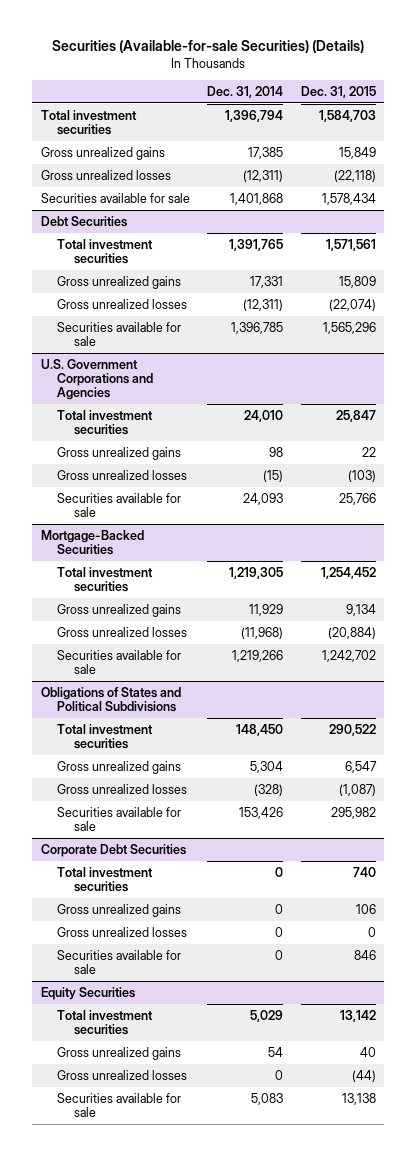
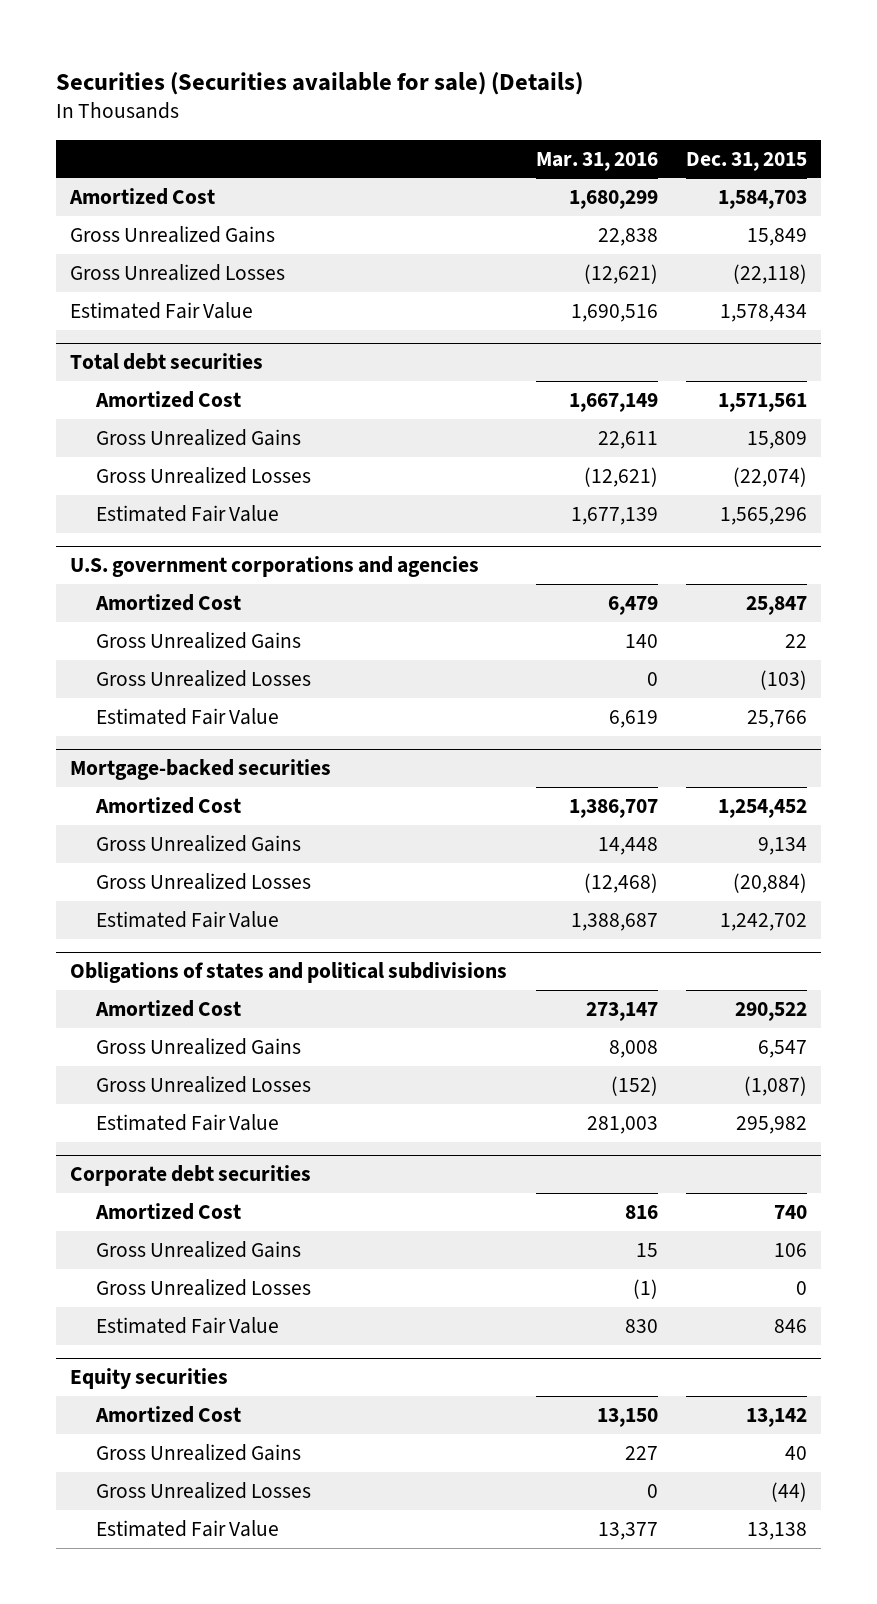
[52,40,365,54] Securities (Available-for-sale Securities) (Details) -> [56,71,584,95] Securities (Securities available for sale) (Details)
[207,85,284,98] Dec. 31, 2014 -> none
none -> [535,151,658,171] Mar. 31, 2016
[40,109,137,136] Total investment securities -> [69,187,216,205] Amortized Cost
[40,146,165,160] Gross unrealized gains -> [70,225,276,243] Gross Unrealized Gains
[40,169,171,180] Gross unrealized losses -> [70,263,286,281] Gross Unrealized Losses
[40,192,190,203] Securities available for sale -> [70,301,254,319] Estimated Fair Value
[40,215,127,227] Debt Securities -> [70,353,264,371] Total debt securities
[57,238,154,265] Total investment securities -> [95,390,242,408] Amortized Cost
[57,275,182,289] Gross unrealized gains -> [96,428,302,446] Gross Unrealized Gains
[57,298,188,309] Gross unrealized losses -> [96,466,312,484] Gross Unrealized Losses
[57,321,182,347] Securities available for sale -> [96,504,280,522] Estimated Fair Value
[40,358,154,401] U.S. Government Corporations and Agencies -> [70,556,480,578] U.S. government corporations and agencies
[57,409,154,436] Total investment securities -> [95,593,242,611] Amortized Cost
[57,446,182,460] Gross unrealized gains -> [96,631,302,649] Gross Unrealized Gains
[57,469,188,480] Gross unrealized losses -> [96,669,312,687] Gross Unrealized Losses
[57,492,182,518] Securities available for sale -> [96,707,280,725] Estimated Fair Value
[40,529,144,556] Mortgage-Backed Securities -> [70,759,332,781] Mortgage-backed securities
[57,566,154,593] Total investment securities -> [95,796,242,814] Amortized Cost
[57,603,182,617] Gross unrealized gains -> [96,834,302,852] Gross Unrealized Gains
[57,626,188,637] Gross unrealized losses -> [96,872,312,890] Gross Unrealized Losses
[57,649,182,675] Securities available for sale -> [96,910,280,928] Estimated Fair Value
[40,686,181,713] Obligations of States and Political Subdivisions -> [70,962,508,984] Obligations of states and political subdivisions
[57,723,154,750] Total investment securities -> [95,999,242,1017] Amortized Cost
[57,760,182,774] Gross unrealized gains -> [96,1037,302,1055] Gross Unrealized Gains
[57,783,188,794] Gross unrealized losses -> [96,1075,312,1093] Gross Unrealized Losses
[57,806,182,832] Securities available for sale -> [96,1113,280,1131] Estimated Fair Value
[40,843,186,857] Corporate Debt Securities -> [70,1165,312,1187] Corporate debt securities
[57,866,154,893] Total investment securities -> [95,1202,242,1220] Amortized Cost
[57,903,182,917] Gross unrealized gains -> [96,1240,302,1258] Gross Unrealized Gains
[57,926,188,937] Gross unrealized losses -> [96,1278,312,1296] Gross Unrealized Losses
[57,949,182,975] Securities available for sale -> [96,1316,280,1334] Estimated Fair Value
[40,986,135,1000] Equity Securities -> [70,1368,229,1390] Equity securities
[57,1009,154,1036] Total investment securities -> [95,1405,242,1423] Amortized Cost
[57,1046,182,1060] Gross unrealized gains -> [96,1443,302,1461] Gross Unrealized Gains
[57,1069,188,1080] Gross unrealized losses -> [96,1481,312,1499] Gross Unrealized Losses
[57,1092,182,1118] Securities available for sale -> [96,1519,280,1537] Estimated Fair Value

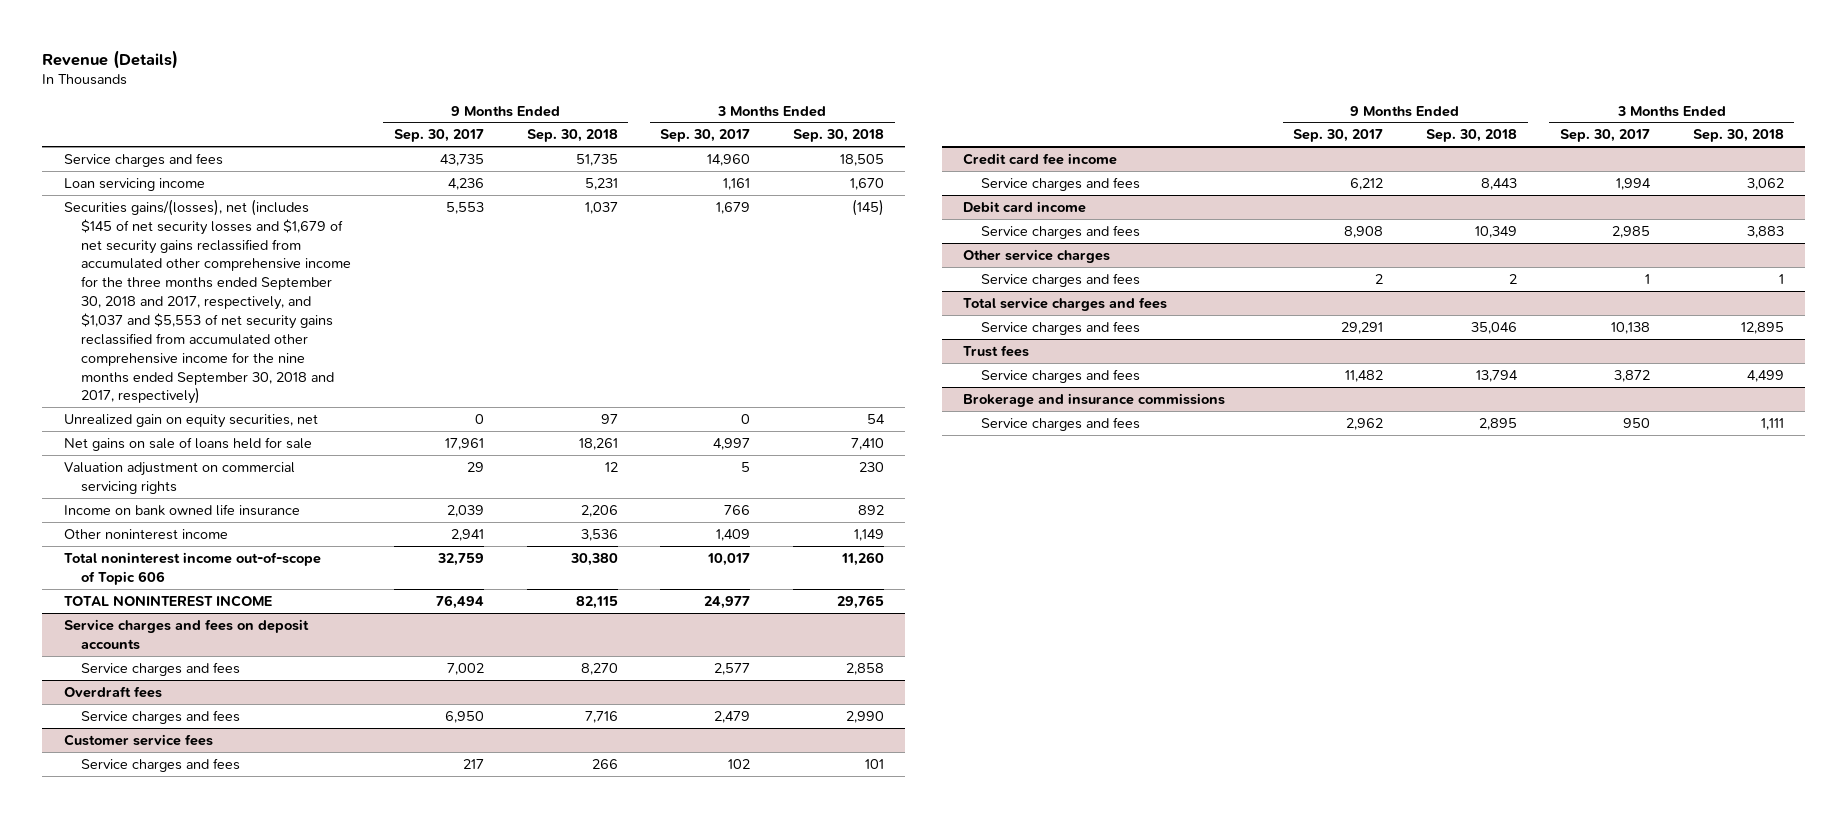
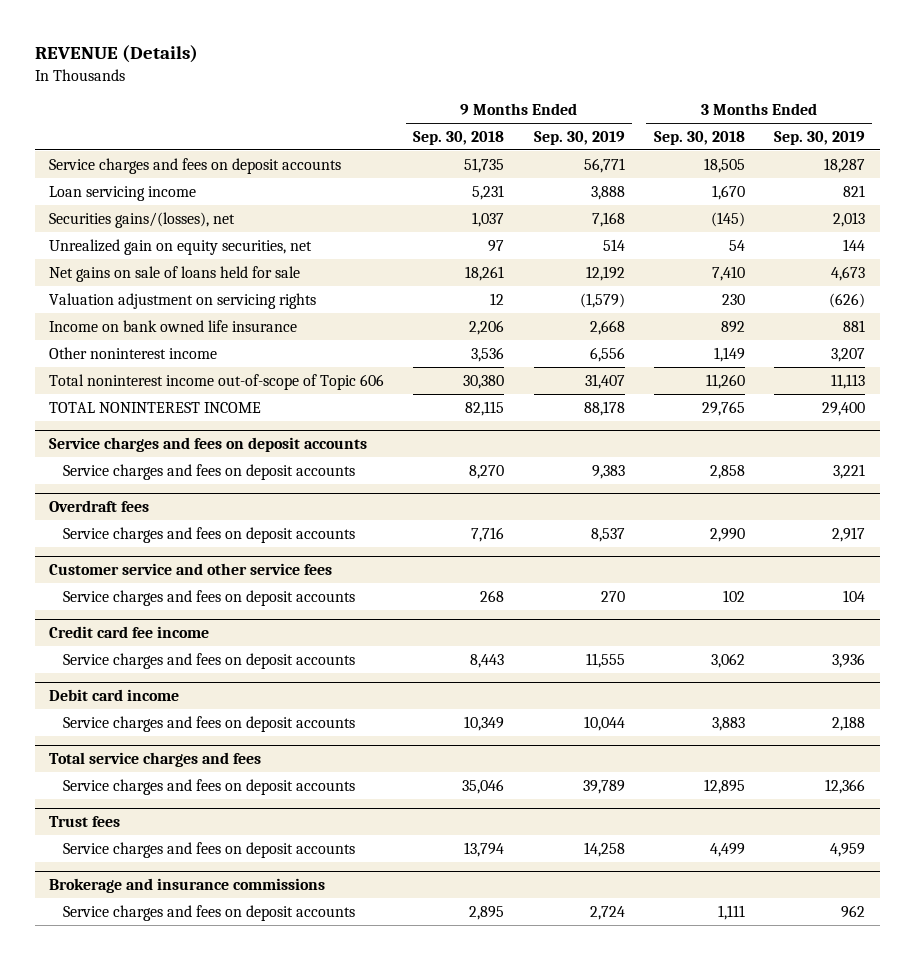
[42,49,179,69] Revenue (Details) -> [34,45,198,64] REVENUE (Details)
[393,129,484,143] Sep. 30, 2017 -> none
[660,129,751,143] Sep. 30, 2017 -> none
none -> [533,131,625,146] Sep. 30, 2019
none -> [773,131,865,146] Sep. 30, 2019
[63,152,223,167] Service charges and fees -> [49,157,342,174] Service charges and fees on deposit accounts
[63,198,351,405] Securities gains/(losses), net (includes $145 of net security losses and $1,679 of net security gains reclassified from accumulated other comprehensive income for the three months ended September 30, 2018 and 2017, respectively, and $1,037 and $5,553 of net security gains reclassified from accumulated other comprehensive income for the nine months ended September 30, 2018 and 2017, respectively) -> [49,211,236,228] Securities gains/(losses), net
[63,461,295,494] Valuation adjustment on commercial servicing rights -> [49,292,317,309] Valuation adjustment on servicing rights
[80,661,240,676] Service charges and fees -> [62,463,355,480] Service charges and fees on deposit accounts
[80,709,240,724] Service charges and fees -> [62,526,355,543] Service charges and fees on deposit accounts
[63,733,213,746] Customer service fees -> [49,563,333,576] Customer service and other service fees
[80,757,240,772] Service charges and fees -> [62,589,355,606] Service charges and fees on deposit accounts
[591,758,618,769] 266 -> [480,589,505,602] 268
[865,758,885,769] 101 -> [722,589,745,602] 102
[980,176,1140,191] Service charges and fees -> [62,652,355,669] Service charges and fees on deposit accounts
[963,248,1111,263] Other service charges -> none
[980,272,1140,287] Service charges and fees -> none
[980,224,1140,239] Service charges and fees -> [62,715,355,732] Service charges and fees on deposit accounts
[980,320,1140,335] Service charges and fees -> [62,778,355,795] Service charges and fees on deposit accounts
[980,368,1140,383] Service charges and fees -> [62,841,355,858] Service charges and fees on deposit accounts
[980,416,1140,431] Service charges and fees -> [62,904,355,921] Service charges and fees on deposit accounts

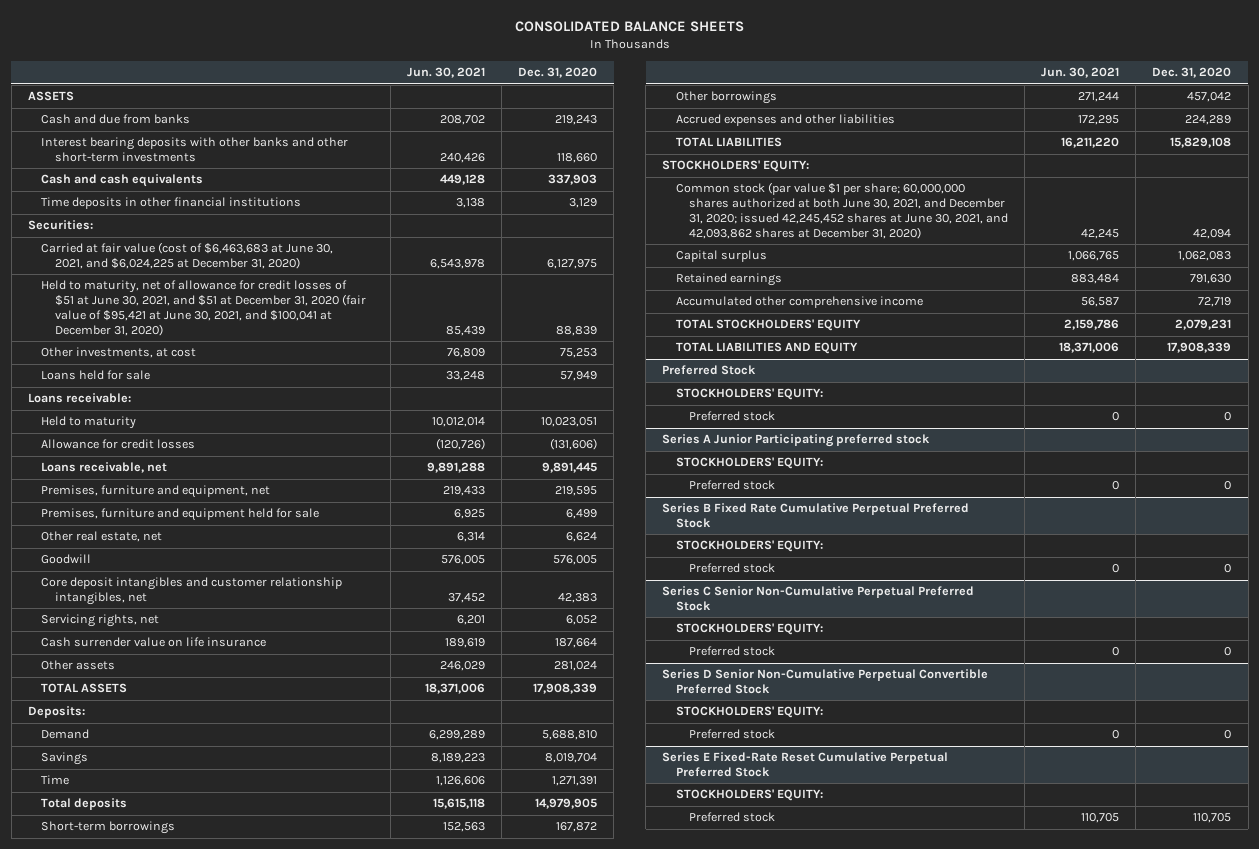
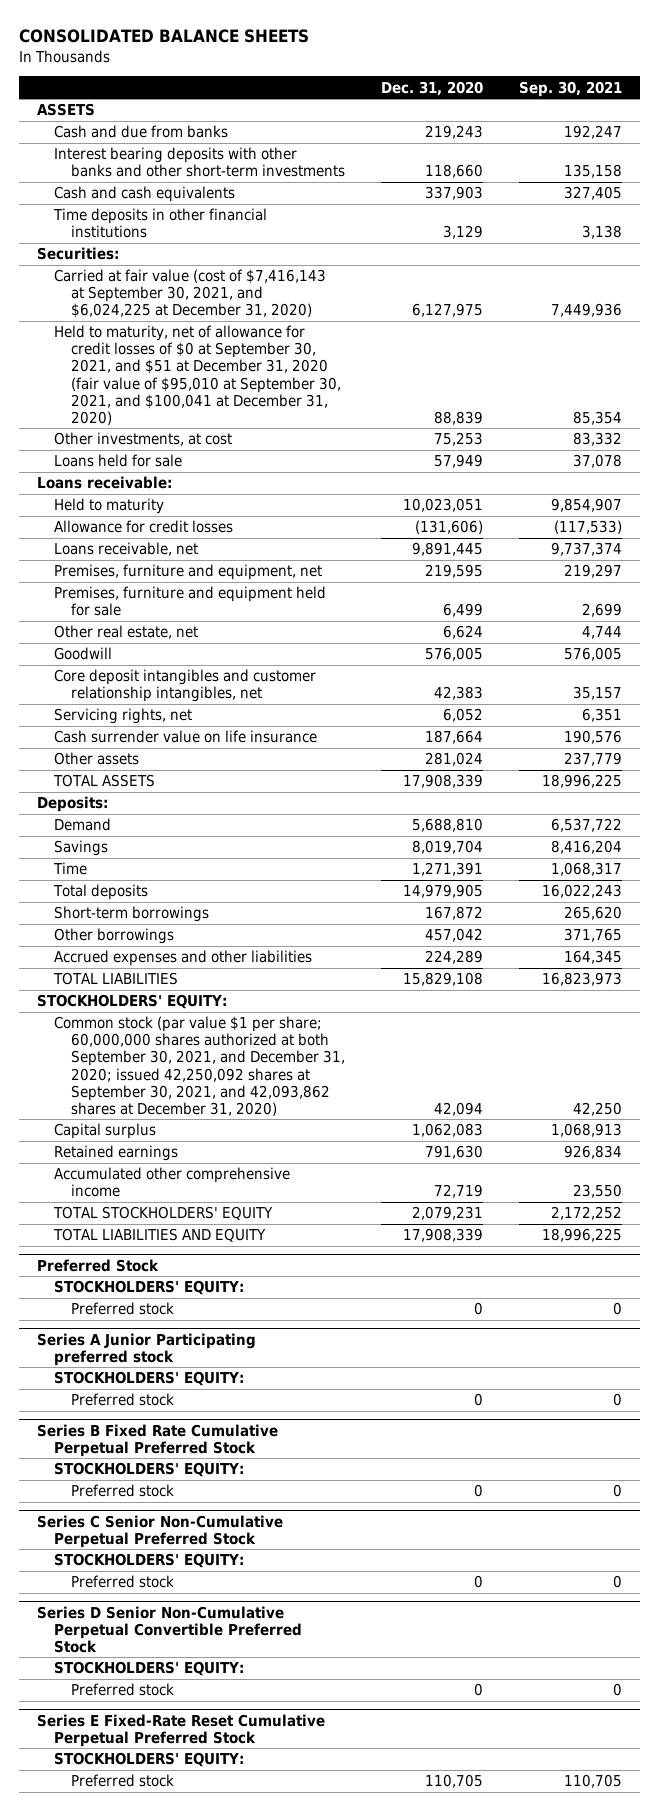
[406,67,485,79] Jun. 30, 2021 -> none
none -> [518,80,622,97] Sep. 30, 2021
[41,242,334,270] Carried at fair value (cost of $6,463,683 at June 30, 2021, and $6,024,225 at December 31, 2020) -> [53,269,326,319] Carried at fair value (cost of $7,416,143 at September 30, 2021, and $6,024,225 at December 31, 2020)
[41,280,366,336] Held to maturity, net of allowance for credit losses of $51 at June 30, 2021, and $51 at December 31, 2020 (fair value of $95,421 at June 30, 2021, and $100,041 at December 31, 2020) -> [53,325,341,425] Held to maturity, net of allowance for credit losses of $0 at September 30, 2021, and $51 at December 31, 2020 (fair value of $95,010 at September 30, 2021, and $100,041 at December 31, 2020)
[675,182,1008,239] Common stock (par value $1 per share; 60,000,000 shares authorized at both June 30, 2021, and December 31, 2020; issued 42,245,452 shares at June 30, 2021, and 42,093,862 shares at December 31, 2020) -> [53,1016,345,1116] Common stock (par value $1 per share; 60,000,000 shares authorized at both September 30, 2021, and December 31, 2020; issued 42,250,092 shares at September 30, 2021, and 42,093,862 shares at December 31, 2020)

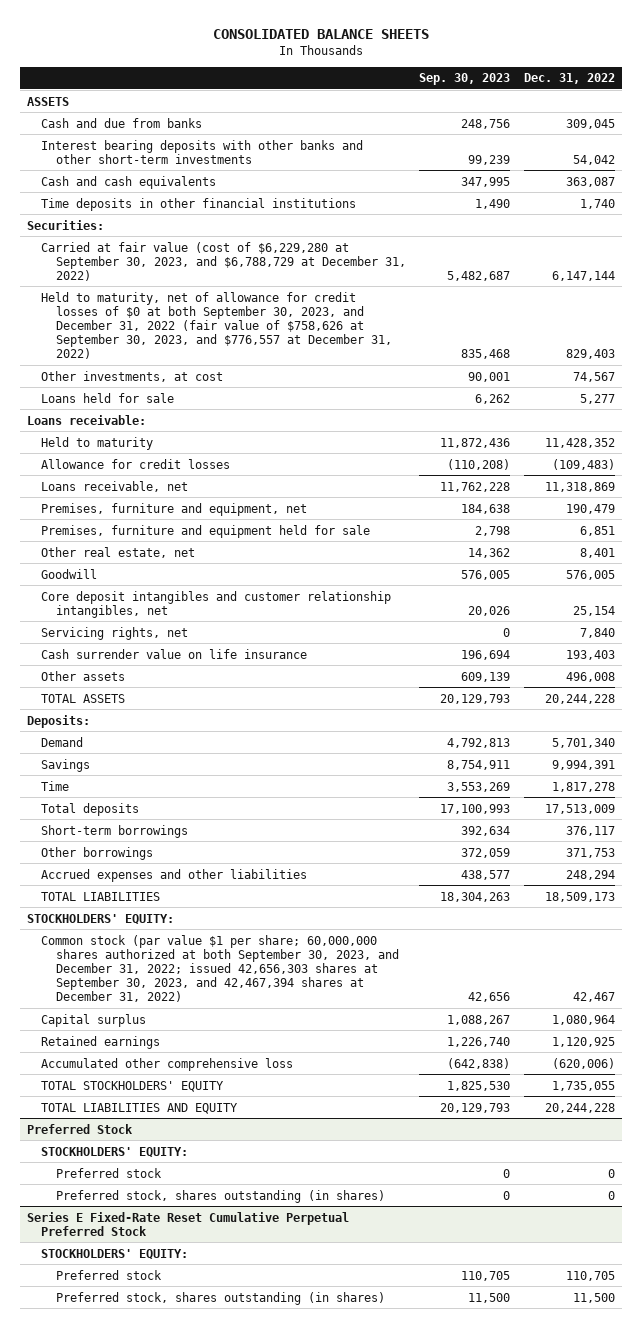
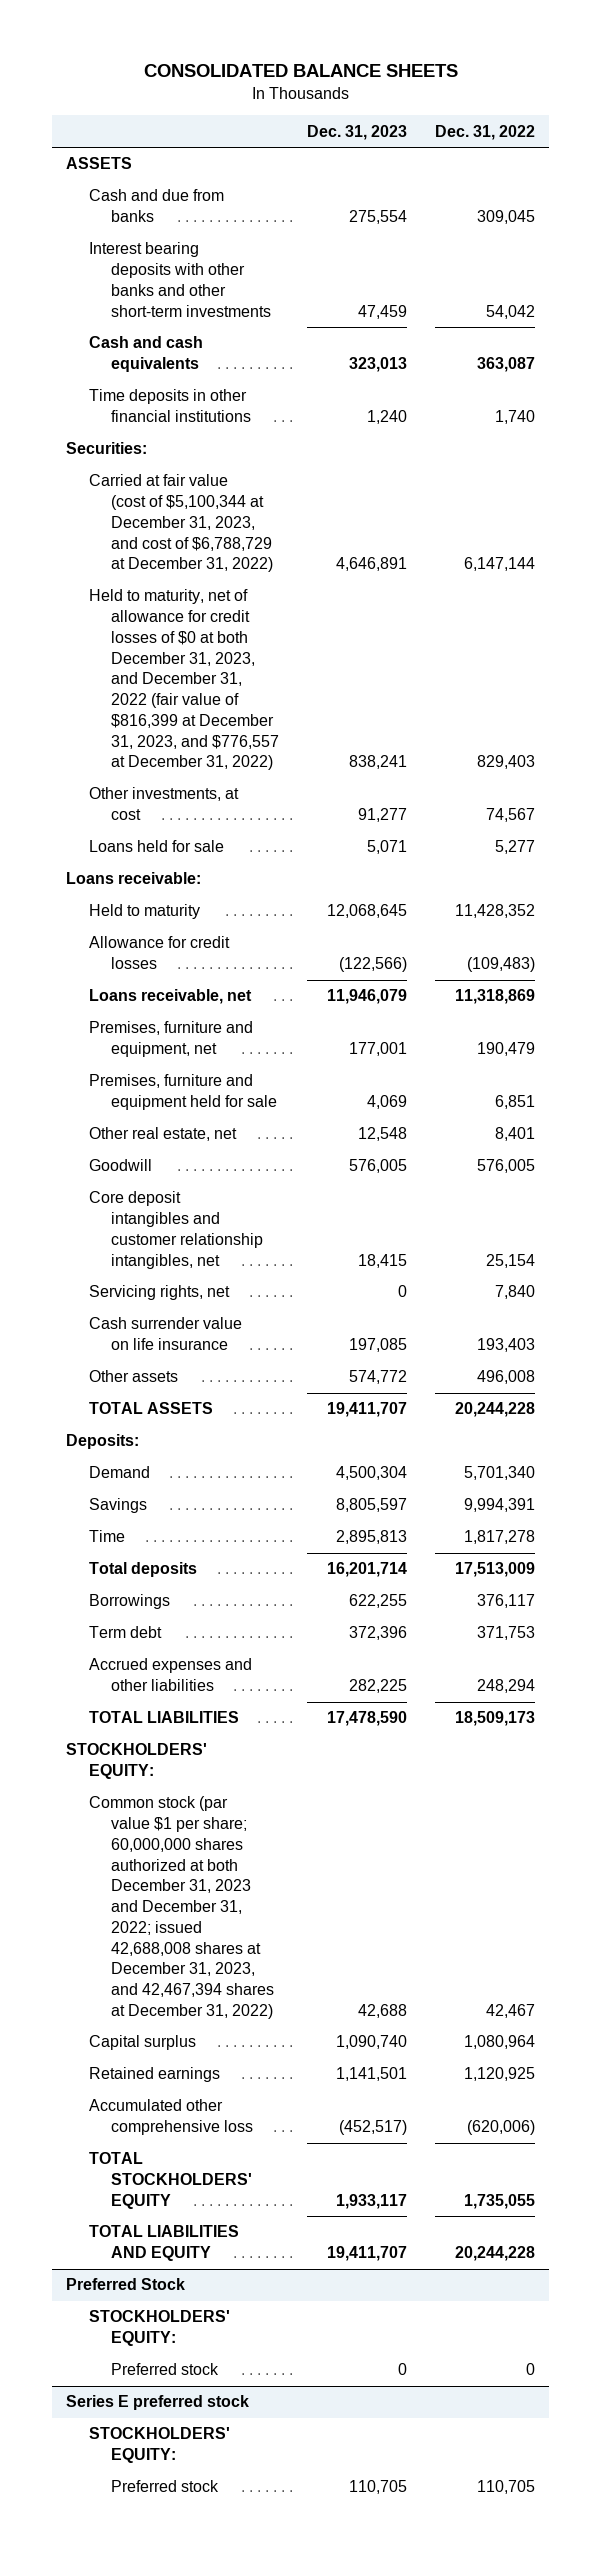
[419,73,511,86] Sep. 30, 2023 -> none
none -> [306,124,407,140] Dec. 31, 2023
[41,241,406,281] Carried at fair value (cost of $6,229,280 at September 30, 2023, and $6,788,729 at December 31, 2022) -> [88,474,273,573] Carried at fair value (cost of $5,100,344 at December 31, 2023, and cost of $6,788,729 at December 31, 2022)
[41,291,392,359] Held to maturity, net of allowance for credit losses of $0 at both September 30, 2023, and December 31, 2022 (fair value of $758,626 at September 30, 2023, and $776,557 at December 31, 2022) -> [88,589,279,771] Held to maturity, net of allowance for credit losses of $0 at both December 31, 2023, and December 31, 2022 (fair value of $816,399 at December 31, 2023, and $776,557 at December 31, 2022)
[41,824,189,838] Short-term borrowings -> [88,1594,170,1610] Borrowings
[41,846,154,860] Other borrowings -> [88,1626,162,1639] Term debt
[41,934,399,1002] Common stock (par value $1 per share; 60,000,000 shares authorized at both September 30, 2023, and December 31, 2022; issued 42,656,303 shares at September 30, 2023, and 42,467,394 shares at December 31, 2022) -> [88,1796,274,2019] Common stock (par value $1 per share; 60,000,000 shares authorized at both December 31, 2023 and December 31, 2022; issued 42,688,008 shares at December 31, 2023, and 42,467,394 shares at December 31, 2022)
[55,1189,385,1203] Preferred stock, shares outstanding (in shares) -> none
[27,1211,350,1236] Series E Fixed-Rate Reset Cumulative Perpetual Preferred Stock -> [66,2395,250,2411] Series E preferred stock
[55,1291,385,1305] Preferred stock, shares outstanding (in shares) -> none

